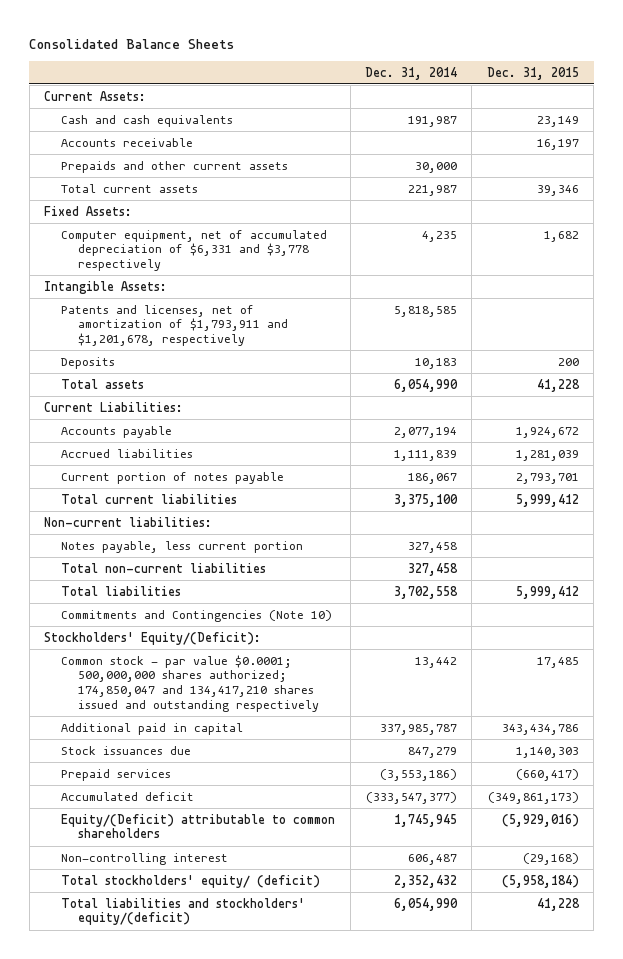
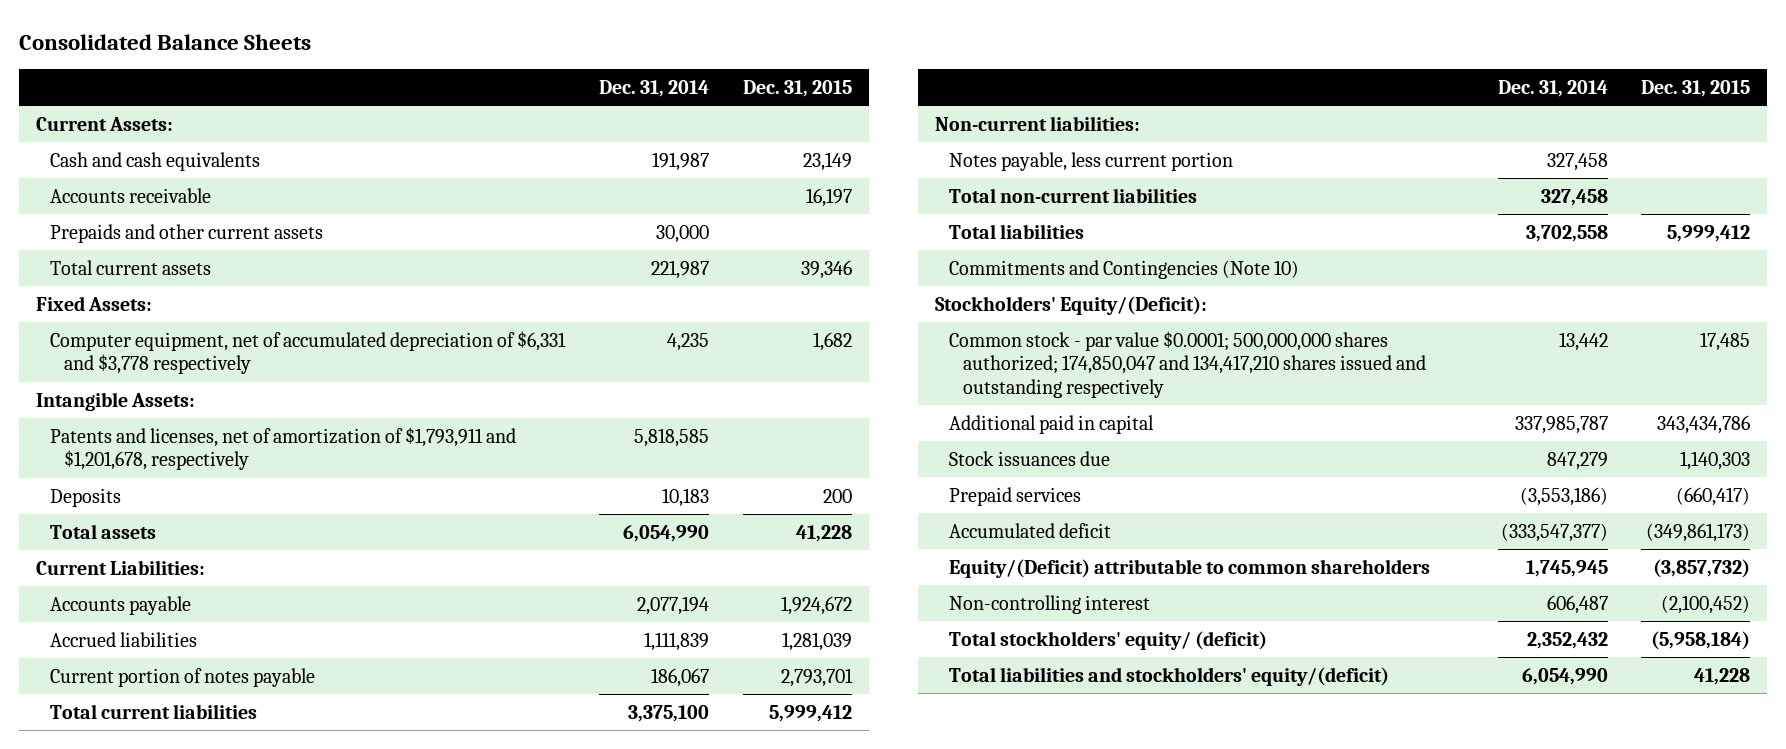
[501,813,579,827] (5,929,016) -> [1653,558,1751,578] (3,857,732)
[522,852,579,865] (29,168) -> [1661,594,1751,614] (2,100,452)

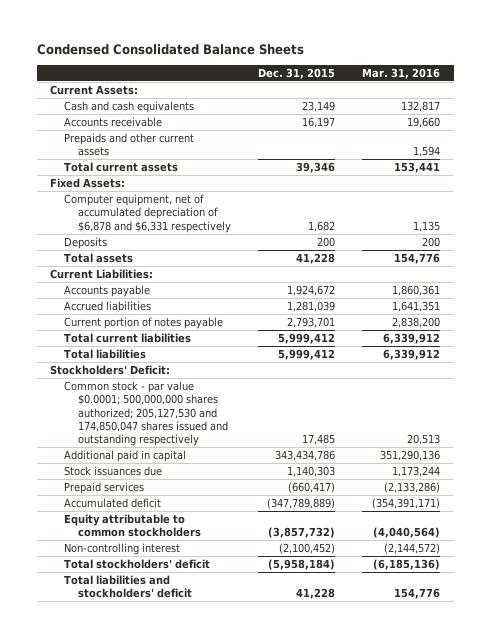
[19,33,312,50] Consolidated Balance Sheets -> [36,43,304,55] Condensed Consolidated Balance Sheets
[598,80,709,98] Dec. 31, 2014 -> none
none -> [362,67,441,79] Mar. 31, 2016
[35,391,195,411] Intangible Assets: -> none
[49,426,516,471] Patents and licenses, net of amortization of $1,793,911 and $1,201,678, respectively -> none
[49,330,566,375] Computer equipment, net of accumulated depreciation of $6,331 and $3,778 respectively -> [64,194,232,233] Computer equipment, net of accumulated depreciation of $6,878 and $6,331 respectively
[934,115,1140,131] Non-current liabilities: -> none
[948,151,1233,171] Notes payable, less current portion -> none
[948,187,1197,203] Total non-current liabilities -> none
[948,259,1299,279] Commitments and Contingencies (Note 10) -> none
[934,295,1207,315] Stockholders' Equity/(Deficit): -> [50,365,171,376] Stockholders' Deficit:
[948,330,1426,399] Common stock - par value $0.0001; 500,000,000 shares authorized; 174,850,047 and 134,417,210 shares issued and outstanding respectively -> [64,381,229,447] Common stock - par value $0.0001; 500,000,000 shares authorized; 205,127,530 and 174,850,047 shares issued and outstanding respectively
[1646,522,1751,542] (349,861,173) -> [267,498,336,510] (347,789,889)
[948,558,1430,578] Equity/(Deficit) attributable to common shareholders -> [64,514,202,538] Equity attributable to common stockholders
[948,630,1267,650] Total stockholders' equity/ (deficit) -> [64,559,211,570] Total stockholders' deficit
[948,666,1389,686] Total liabilities and stockholders' equity/(deficit) -> [64,575,193,599] Total liabilities and stockholders' deficit

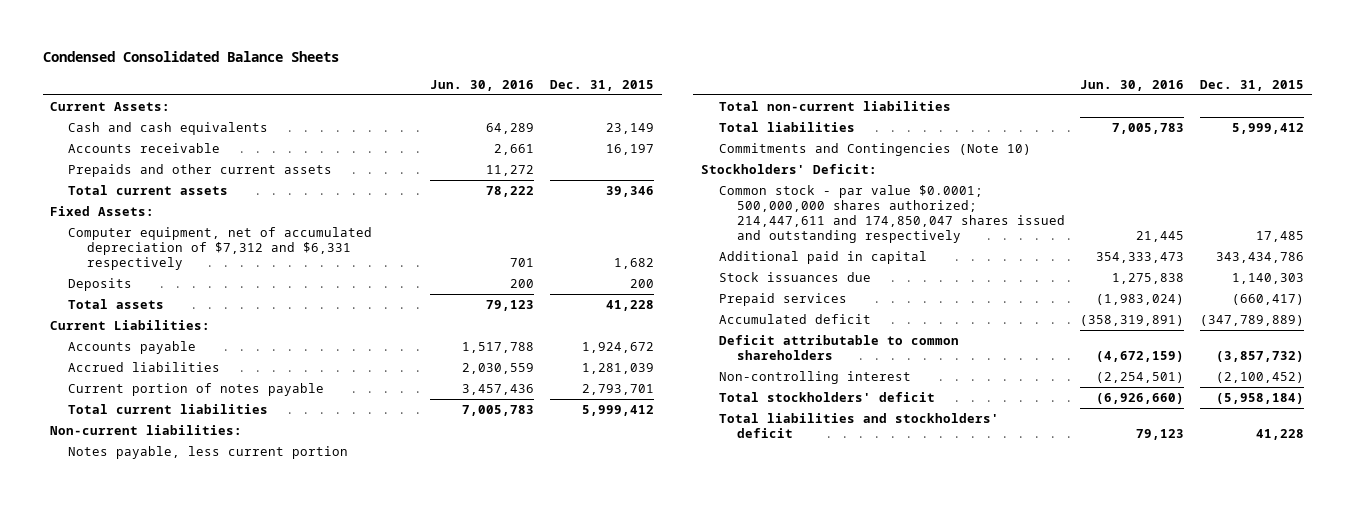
[362,67,441,79] Mar. 31, 2016 -> none
none -> [430,80,535,92] Jun. 30, 2016
[64,194,232,233] Computer equipment, net of accumulated depreciation of $6,878 and $6,331 respectively -> [68,226,373,270] Computer equipment, net of accumulated depreciation of $7,312 and $6,331 respectively
none -> [50,424,243,435] Non-current liabilities:
none -> [68,445,349,459] Notes payable, less current portion
none -> [718,100,951,111] Total non-current liabilities
none -> [718,142,1031,156] Commitments and Contingencies (Note 10)
[64,381,229,447] Common stock - par value $0.0001; 500,000,000 shares authorized; 205,127,530 and 174,850,047 shares issued and outstanding respectively -> [718,184,1065,244] Common stock - par value $0.0001; 500,000,000 shares authorized; 214,447,611 and 174,850,047 shares issued and outstanding respectively
[64,514,202,538] Equity attributable to common stockholders -> [718,334,959,360] Deficit attributable to common shareholders

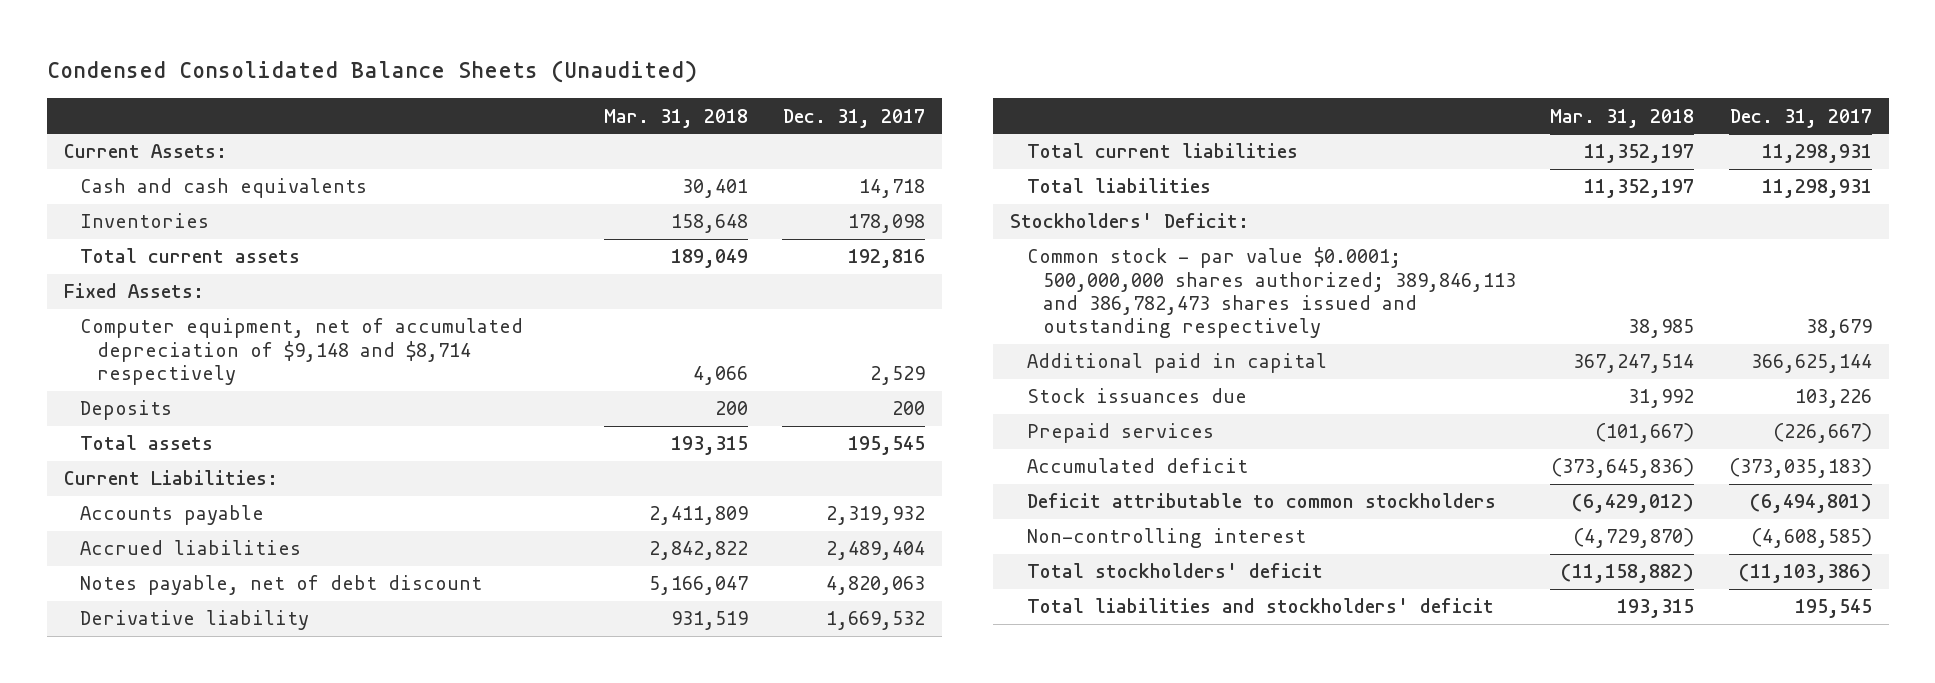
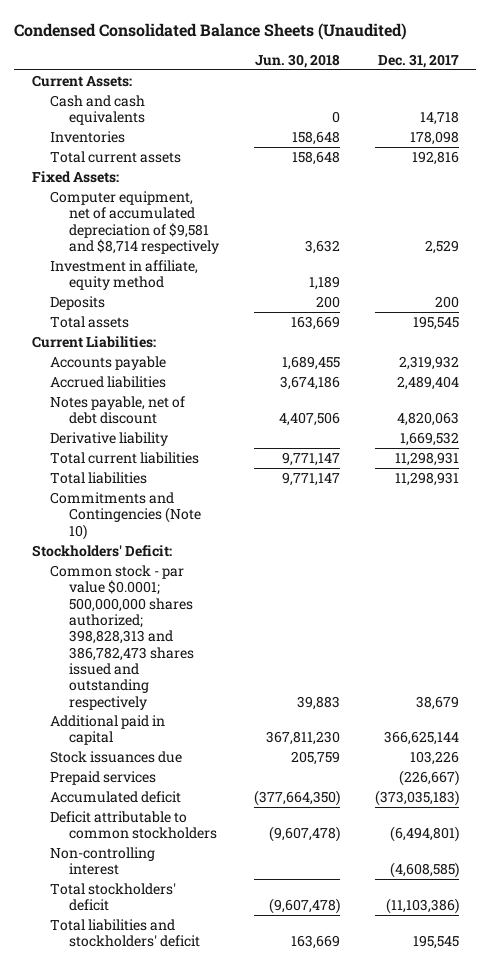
[604,108,749,128] Mar. 31, 2018 -> none
none -> [254,53,340,68] Jun. 30, 2018
[80,318,524,386] Computer equipment, net of accumulated depreciation of $9,148 and $8,714 respectively -> [50,190,219,254] Computer equipment, net of accumulated depreciation of $9,581 and $8,714 respectively
none -> [50,259,199,291] Investment in affiliate, equity method
none -> [50,491,201,540] Commitments and Contingencies (Note 10)
[1026,247,1517,339] Common stock - par value $0.0001; 500,000,000 shares authorized; 389,846,113 and 386,782,473 shares issued and outstanding respectively -> [50,564,194,710] Common stock - par value $0.0001; 500,000,000 shares authorized; 398,828,313 and 386,782,473 shares issued and outstanding respectively

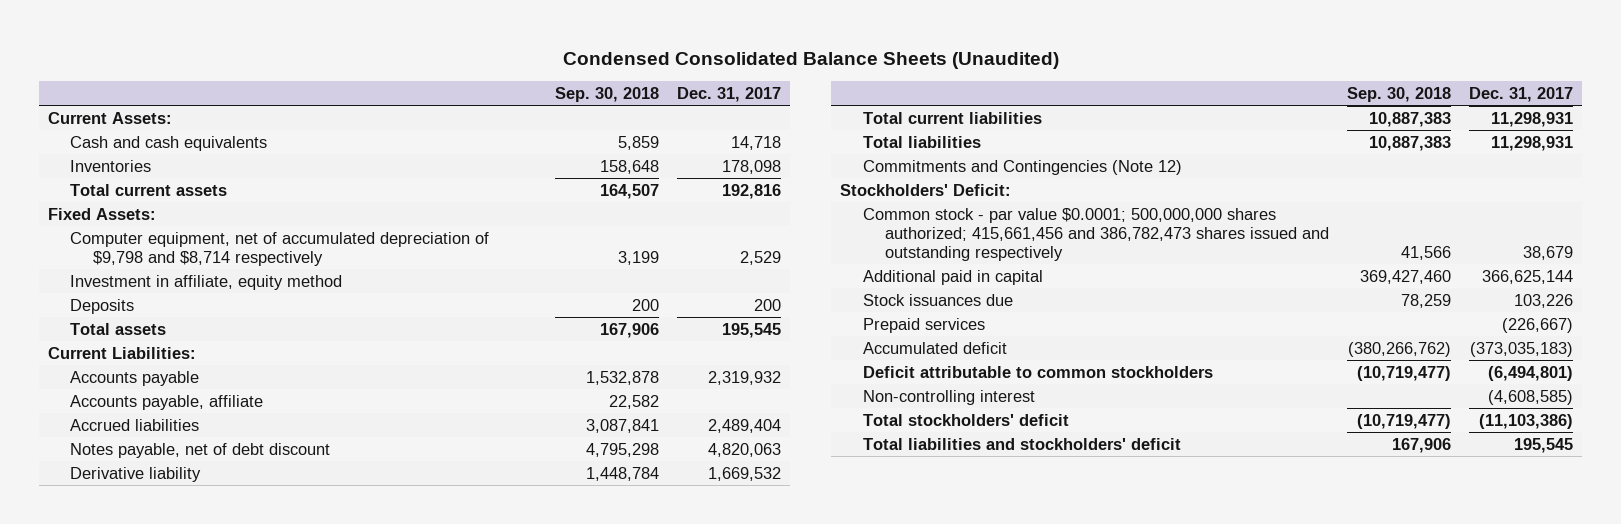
[254,53,340,68] Jun. 30, 2018 -> none
none -> [554,87,659,103] Sep. 30, 2018
[50,190,219,254] Computer equipment, net of accumulated depreciation of $9,581 and $8,714 respectively -> [70,231,490,266] Computer equipment, net of accumulated depreciation of $9,798 and $8,714 respectively
none -> [70,394,264,410] Accounts payable, affiliate
[50,491,201,540] Commitments and Contingencies (Note 10) -> [862,159,1182,175] Commitments and Contingencies (Note 12)
[50,564,194,710] Common stock - par value $0.0001; 500,000,000 shares authorized; 398,828,313 and 386,782,473 shares issued and outstanding respectively -> [862,207,1329,262] Common stock - par value $0.0001; 500,000,000 shares authorized; 415,661,456 and 386,782,473 shares issued and outstanding respectively

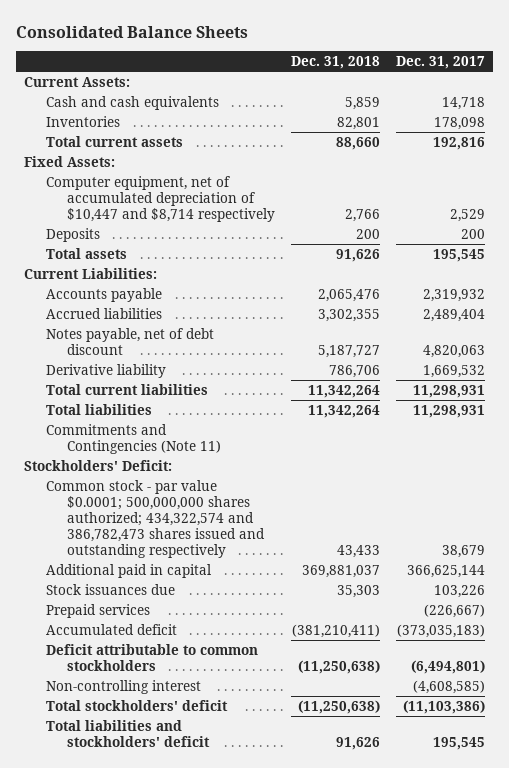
[562,51,1059,69] Condensed Consolidated Balance Sheets (Unaudited) -> [16,25,249,38] Consolidated Balance Sheets
[554,87,659,103] Sep. 30, 2018 -> none
none -> [290,56,380,70] Dec. 31, 2018
[70,274,343,290] Investment in affiliate, equity method -> none
[70,231,490,266] Computer equipment, net of accumulated depreciation of $9,798 and $8,714 respectively -> [45,175,275,222] Computer equipment, net of accumulated depreciation of $10,447 and $8,714 respectively
[70,394,264,410] Accounts payable, affiliate -> none
[862,159,1182,175] Commitments and Contingencies (Note 12) -> [45,423,221,454] Commitments and Contingencies (Note 11)
[862,207,1329,262] Common stock - par value $0.0001; 500,000,000 shares authorized; 415,661,456 and 386,782,473 shares issued and outstanding respectively -> [45,479,265,559] Common stock - par value $0.0001; 500,000,000 shares authorized; 434,322,574 and 386,782,473 shares issued and outstanding respectively

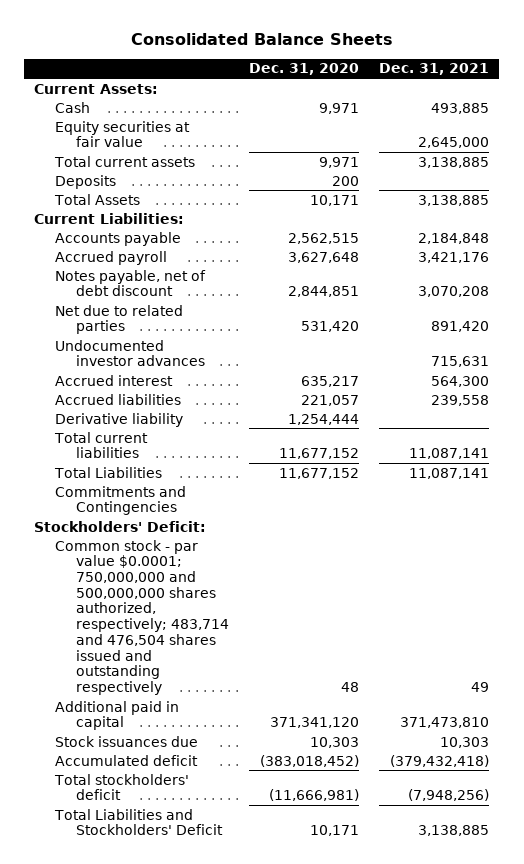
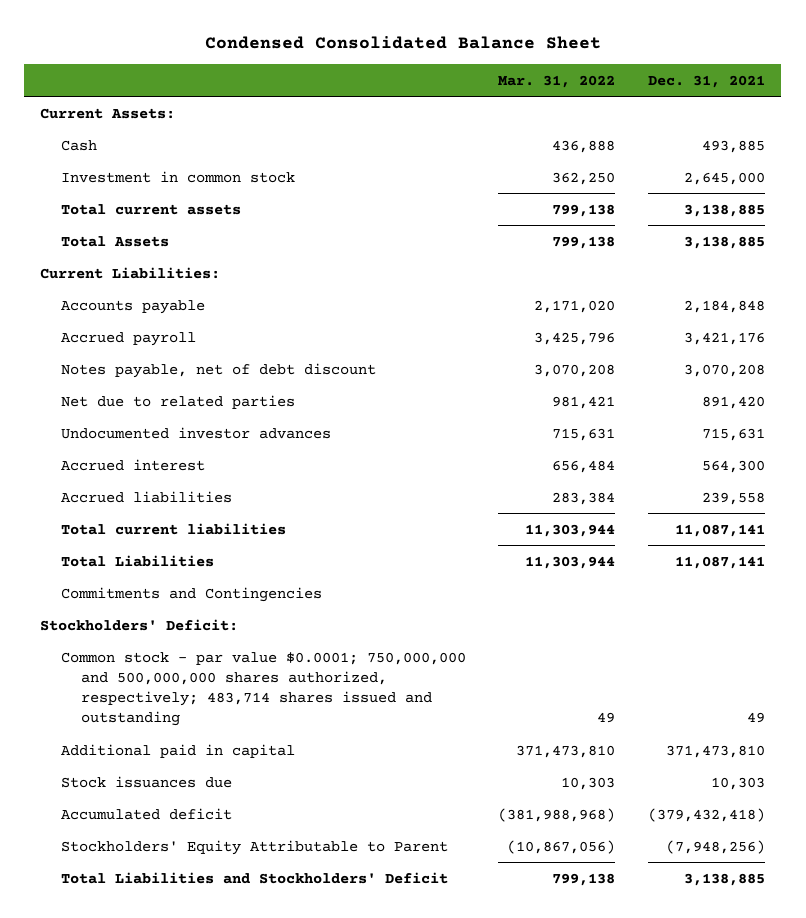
[130,33,393,46] Consolidated Balance Sheets -> [204,36,601,50] Condensed Consolidated Balance Sheet
[249,63,360,76] Dec. 31, 2020 -> none
none -> [498,74,616,88] Mar. 31, 2022
[55,120,191,148] Equity securities at fair value -> [60,170,295,183] Investment in common stock
[55,174,117,189] Deposits -> none
[55,412,184,427] Derivative liability -> none
[55,539,230,696] Common stock - par value $0.0001; 750,000,000 and 500,000,000 shares authorized, respectively; 483,714 and 476,504 shares issued and outstanding respectively -> [60,651,466,727] Common stock - par value $0.0001; 750,000,000 and 500,000,000 shares authorized, respectively; 483,714 shares issued and outstanding
[54,773,190,801] Total stockholders' deficit -> [60,839,448,855] Stockholders' Equity Attributable to Parent

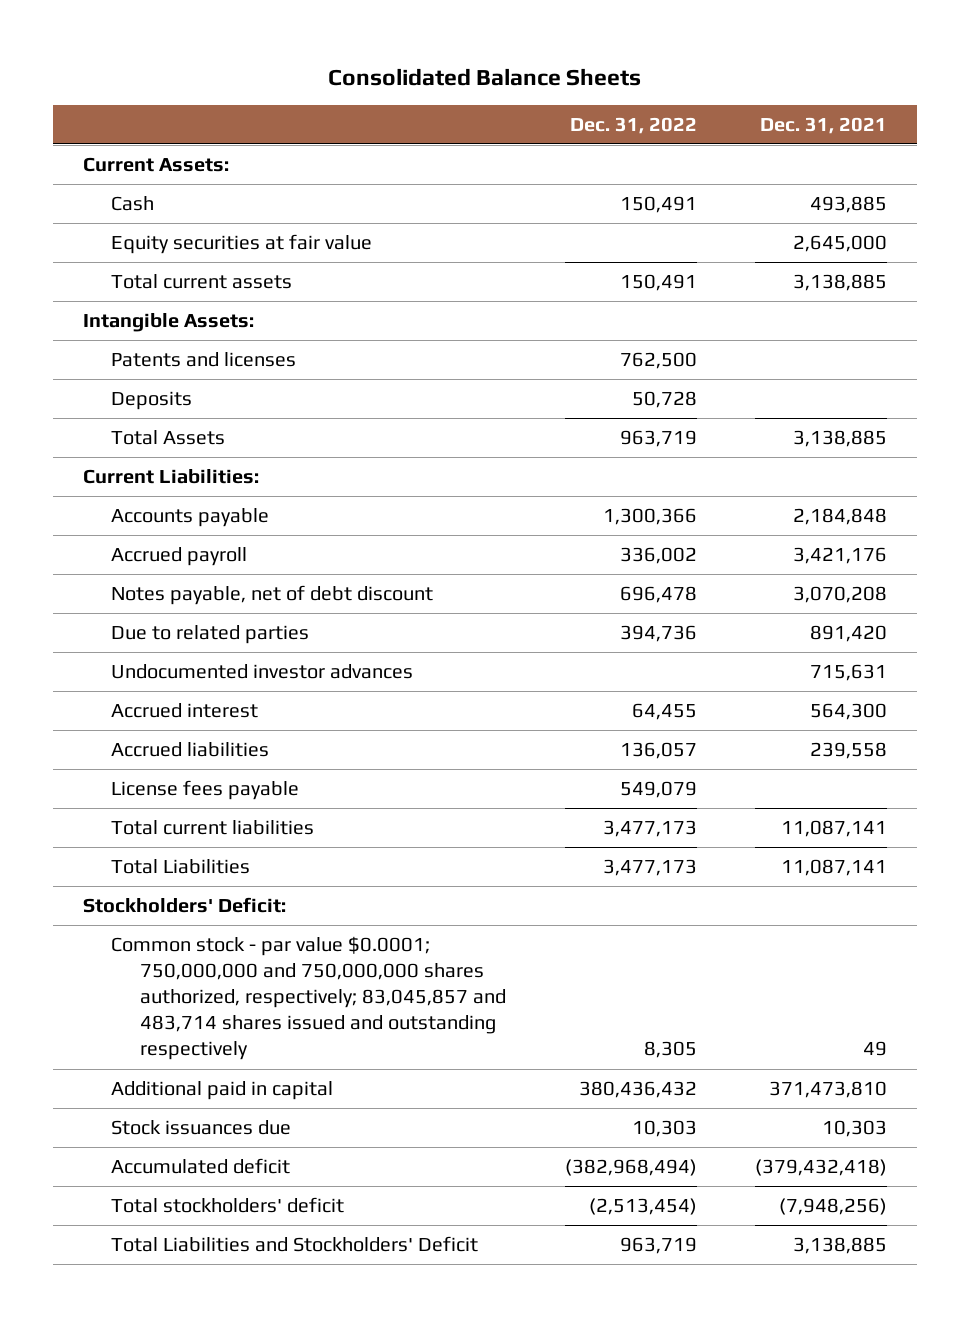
[204,36,601,50] Condensed Consolidated Balance Sheet -> [328,67,642,86] Consolidated Balance Sheets
[498,74,616,88] Mar. 31, 2022 -> none
none -> [569,116,697,134] Dec. 31, 2022
[60,170,295,183] Investment in common stock -> [111,234,373,255] Equity securities at fair value
none -> [82,313,254,333] Intangible Assets:
none -> [111,352,297,368] Patents and licenses
none -> [111,391,193,411] Deposits
[60,394,295,409] Net due to related parties -> [111,625,310,645] Due to related parties
none -> [111,780,300,801] License fees payable
[60,586,322,602] Commitments and Contingencies -> none
[60,651,466,727] Common stock - par value $0.0001; 750,000,000 and 500,000,000 shares authorized, respectively; 483,714 shares issued and outstanding -> [111,936,506,1061] Common stock - par value $0.0001; 750,000,000 and 750,000,000 shares authorized, respectively; 83,045,857 and 483,714 shares issued and outstanding respectively
[60,839,448,855] Stockholders' Equity Attributable to Parent -> [111,1197,345,1214] Total stockholders' deficit

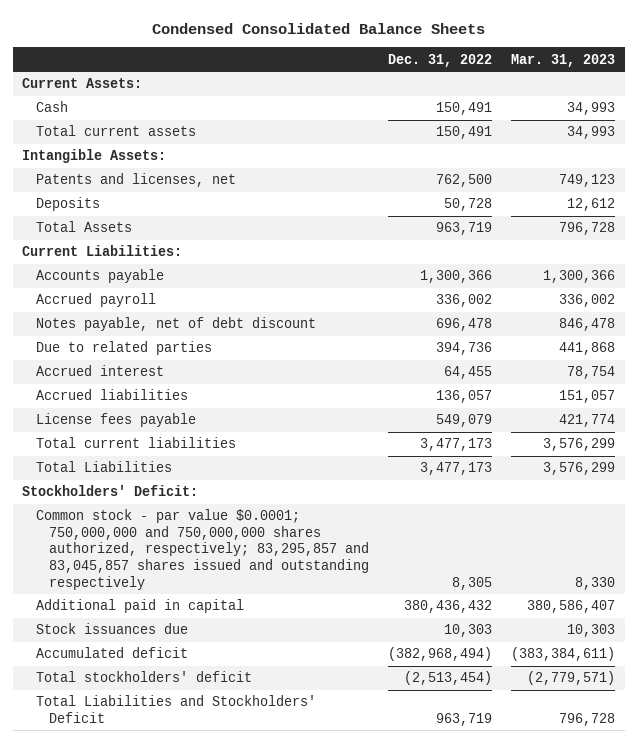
[328,67,642,86] Consolidated Balance Sheets -> [151,22,485,34] Condensed Consolidated Balance Sheets
[760,116,888,134] Dec. 31, 2021 -> none
none -> [511,53,616,67] Mar. 31, 2023
[111,234,373,255] Equity securities at fair value -> none
[111,352,297,368] Patents and licenses -> [35,173,236,188] Patents and licenses, net
[111,664,414,680] Undocumented investor advances -> none
[111,936,506,1061] Common stock - par value $0.0001; 750,000,000 and 750,000,000 shares authorized, respectively; 83,045,857 and 483,714 shares issued and outstanding respectively -> [35,509,370,590] Common stock - par value $0.0001; 750,000,000 and 750,000,000 shares authorized, respectively; 83,295,857 and 83,045,857 shares issued and outstanding respectively

